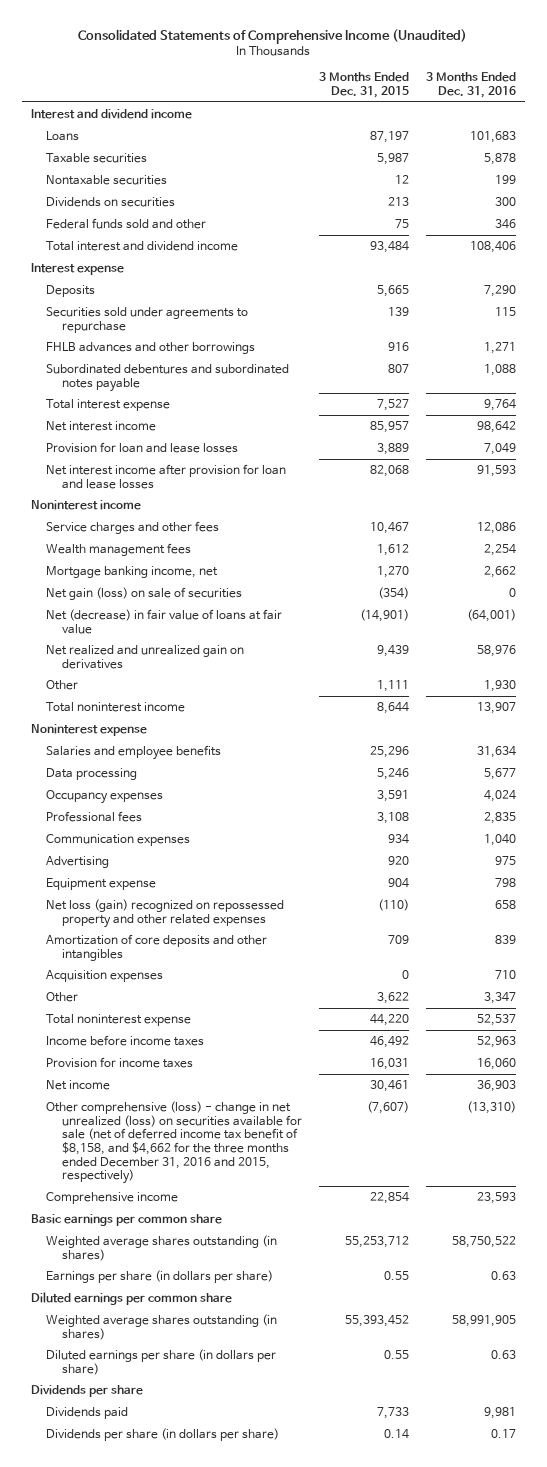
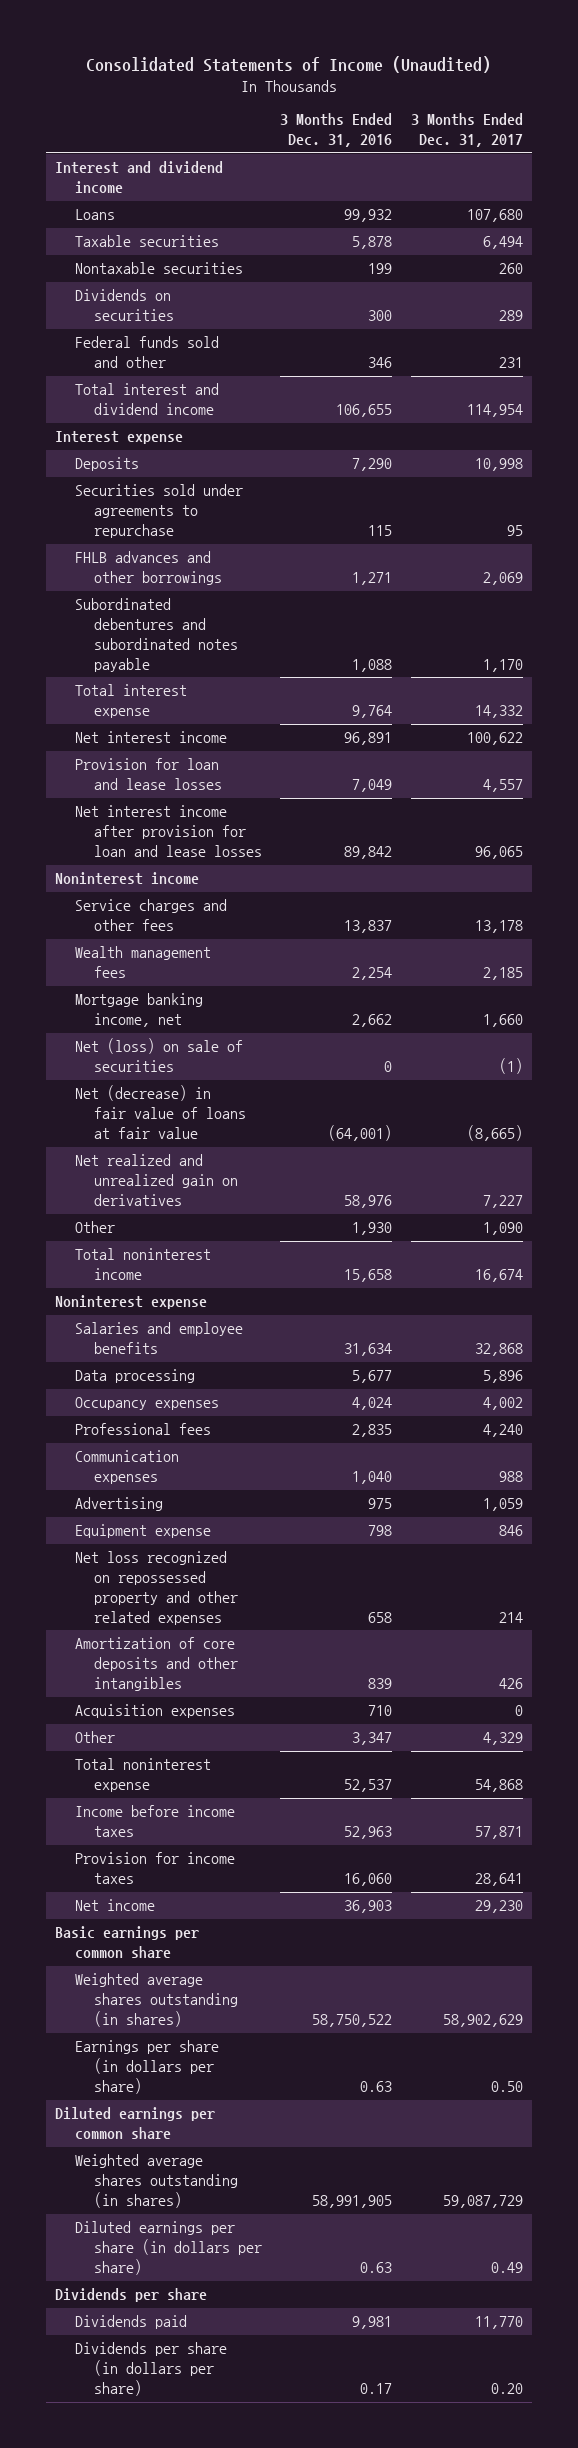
[78,28,468,44] Consolidated Statements of Comprehensive Income (Unaudited) -> [85,55,491,73] Consolidated Statements of Income (Unaudited)
[319,72,410,98] 3 Months Ended Dec. 31, 2015 -> none
none -> [410,113,523,148] 3 Months Ended Dec. 31, 2017
[470,131,517,144] 101,683 -> [344,209,393,223] 99,932
[470,241,517,254] 108,406 -> [336,404,393,418] 106,655
[477,421,517,434] 98,642 -> [344,732,393,746] 96,891
[477,465,517,478] 91,593 -> [344,845,393,859] 89,842
[477,522,517,535] 12,086 -> [344,920,393,934] 13,837
[46,587,243,601] Net gain (loss) on sale of securities -> [74,1038,243,1073] Net (loss) on sale of securities
[477,702,517,715] 13,907 -> [344,1269,393,1283] 15,658
[46,899,285,928] Net loss (gain) recognized on repossessed property and other related expenses -> [74,1551,239,1625] Net loss recognized on repossessed property and other related expenses
[46,1101,302,1185] Other comprehensive (loss) - change in net unrealized (loss) on securities available for sale (net of deferred income tax benefit of $8,158, and $4,662 for the three months ended December 31, 2016 and 2015, respectively) -> none
[46,1192,179,1205] Comprehensive income -> none

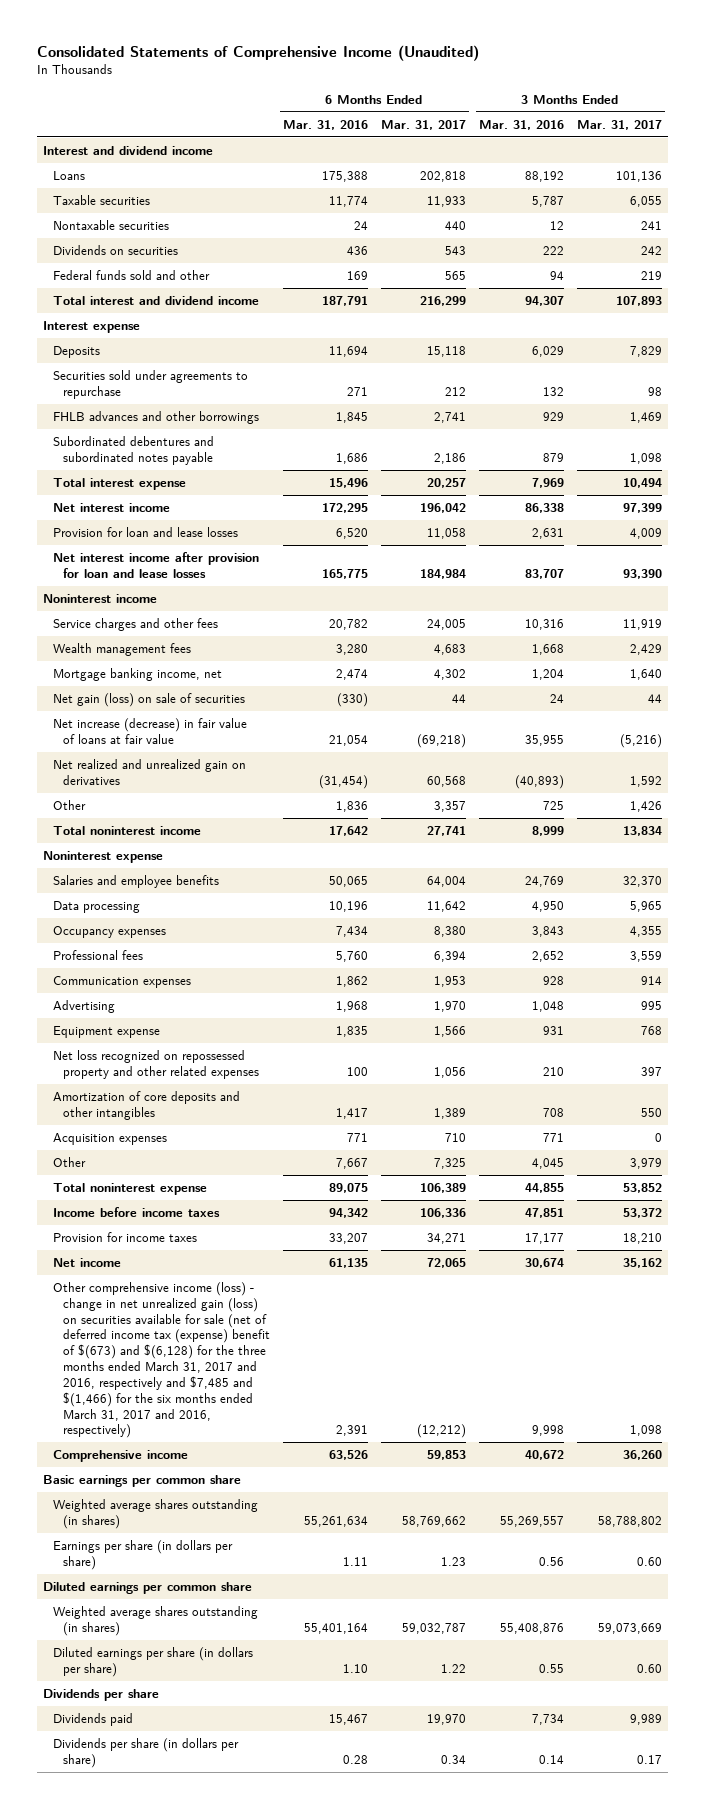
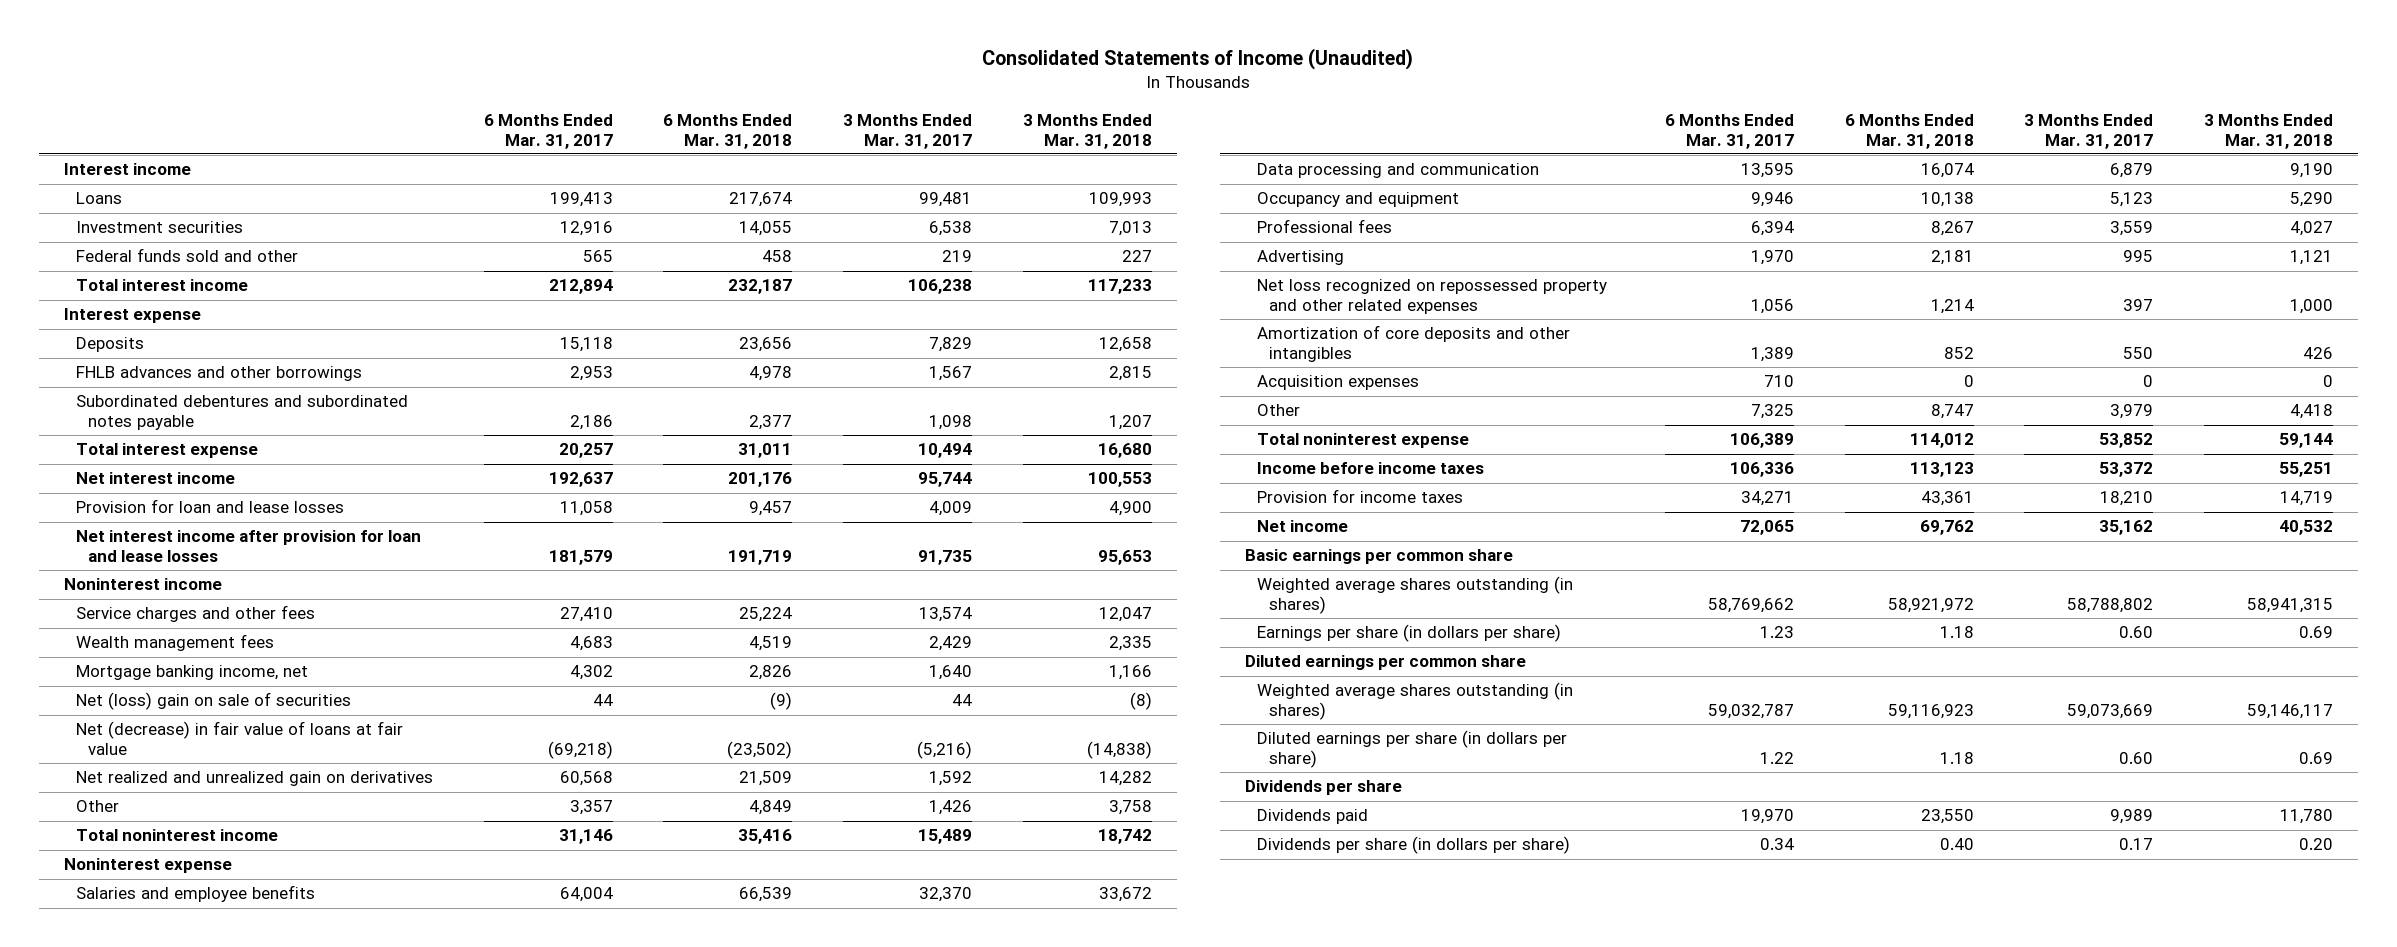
[36,44,479,61] Consolidated Statements of Comprehensive Income (Unaudited) -> [982,48,1414,71] Consolidated Statements of Income (Unaudited)
[283,119,369,130] Mar. 31, 2016 -> none
[478,119,564,130] Mar. 31, 2016 -> none
none -> [663,113,793,149] 6 Months Ended Mar. 31, 2018
none -> [1022,113,1152,149] 3 Months Ended Mar. 31, 2018
[53,194,151,205] Taxable securities -> none
[53,219,170,230] Nontaxable securities -> none
[53,244,179,255] Dividends on securities -> none
[43,145,214,155] Interest and dividend income -> [63,163,191,176] Interest income
[419,170,466,182] 202,818 -> [549,192,613,208] 199,413
[615,170,662,182] 101,136 -> [918,192,972,208] 99,481
none -> [75,221,243,234] Investment securities
[53,295,260,305] Total interest and dividend income -> [75,279,248,292] Total interest income
[419,295,466,306] 216,299 -> [548,279,613,295] 212,894
[615,295,662,306] 107,893 -> [907,279,972,295] 106,238
[53,369,249,399] Securities sold under agreements to repurchase -> none
[433,411,466,423] 2,741 -> [569,366,613,382] 2,953
[629,411,662,423] 1,469 -> [928,366,972,382] 1,567
[419,502,466,513] 196,042 -> [548,472,613,488] 192,637
[622,502,662,513] 97,399 -> [917,472,972,488] 95,744
[419,568,466,579] 184,984 -> [548,550,613,566] 181,579
[622,568,662,579] 93,390 -> [917,550,972,566] 91,735
[426,618,466,630] 24,005 -> [559,607,613,623] 27,410
[622,618,662,630] 11,919 -> [918,607,972,623] 13,574
[53,692,246,707] Net gain (loss) on sale of securities -> [75,692,351,711] Net (loss) gain on sale of securities
[53,717,248,744] Net increase (decrease) in fair value of loans at fair value -> [75,721,403,756] Net (decrease) in fair value of loans at fair value
[426,825,466,836] 27,741 -> [558,829,613,845] 31,146
[622,825,662,836] 13,834 -> [917,829,972,845] 15,489
[53,900,141,913] Data processing -> [1257,163,1540,179] Data processing and communication
[426,900,466,912] 11,642 -> [1740,163,1794,179] 13,595
[629,900,662,912] 5,965 -> [2110,163,2154,179] 6,879
[53,925,167,938] Occupancy expenses -> [1257,192,1460,208] Occupancy and equipment
[433,925,466,937] 8,380 -> [1750,192,1794,208] 9,946
[629,925,662,937] 4,355 -> [2110,192,2154,208] 5,123
[53,975,192,988] Communication expenses -> none
[53,1025,161,1038] Equipment expense -> none
[53,1281,271,1439] Other comprehensive income (loss) - change in net unrealized gain (loss) on securities available for sale (net of deferred income tax (expense) benefit of $(673) and $(6,128) for the three months ended March 31, 2017 and 2016, respectively and $7,485 and $(1,466) for the six months ended March 31, 2017 and 2016, respectively) -> none
[53,1449,189,1462] Comprehensive income -> none

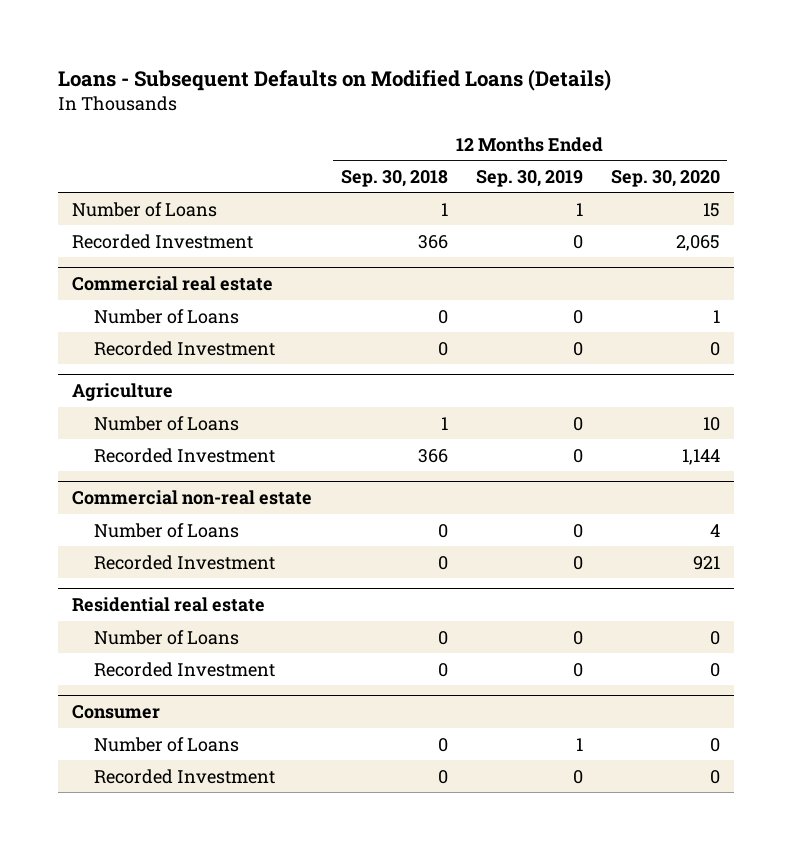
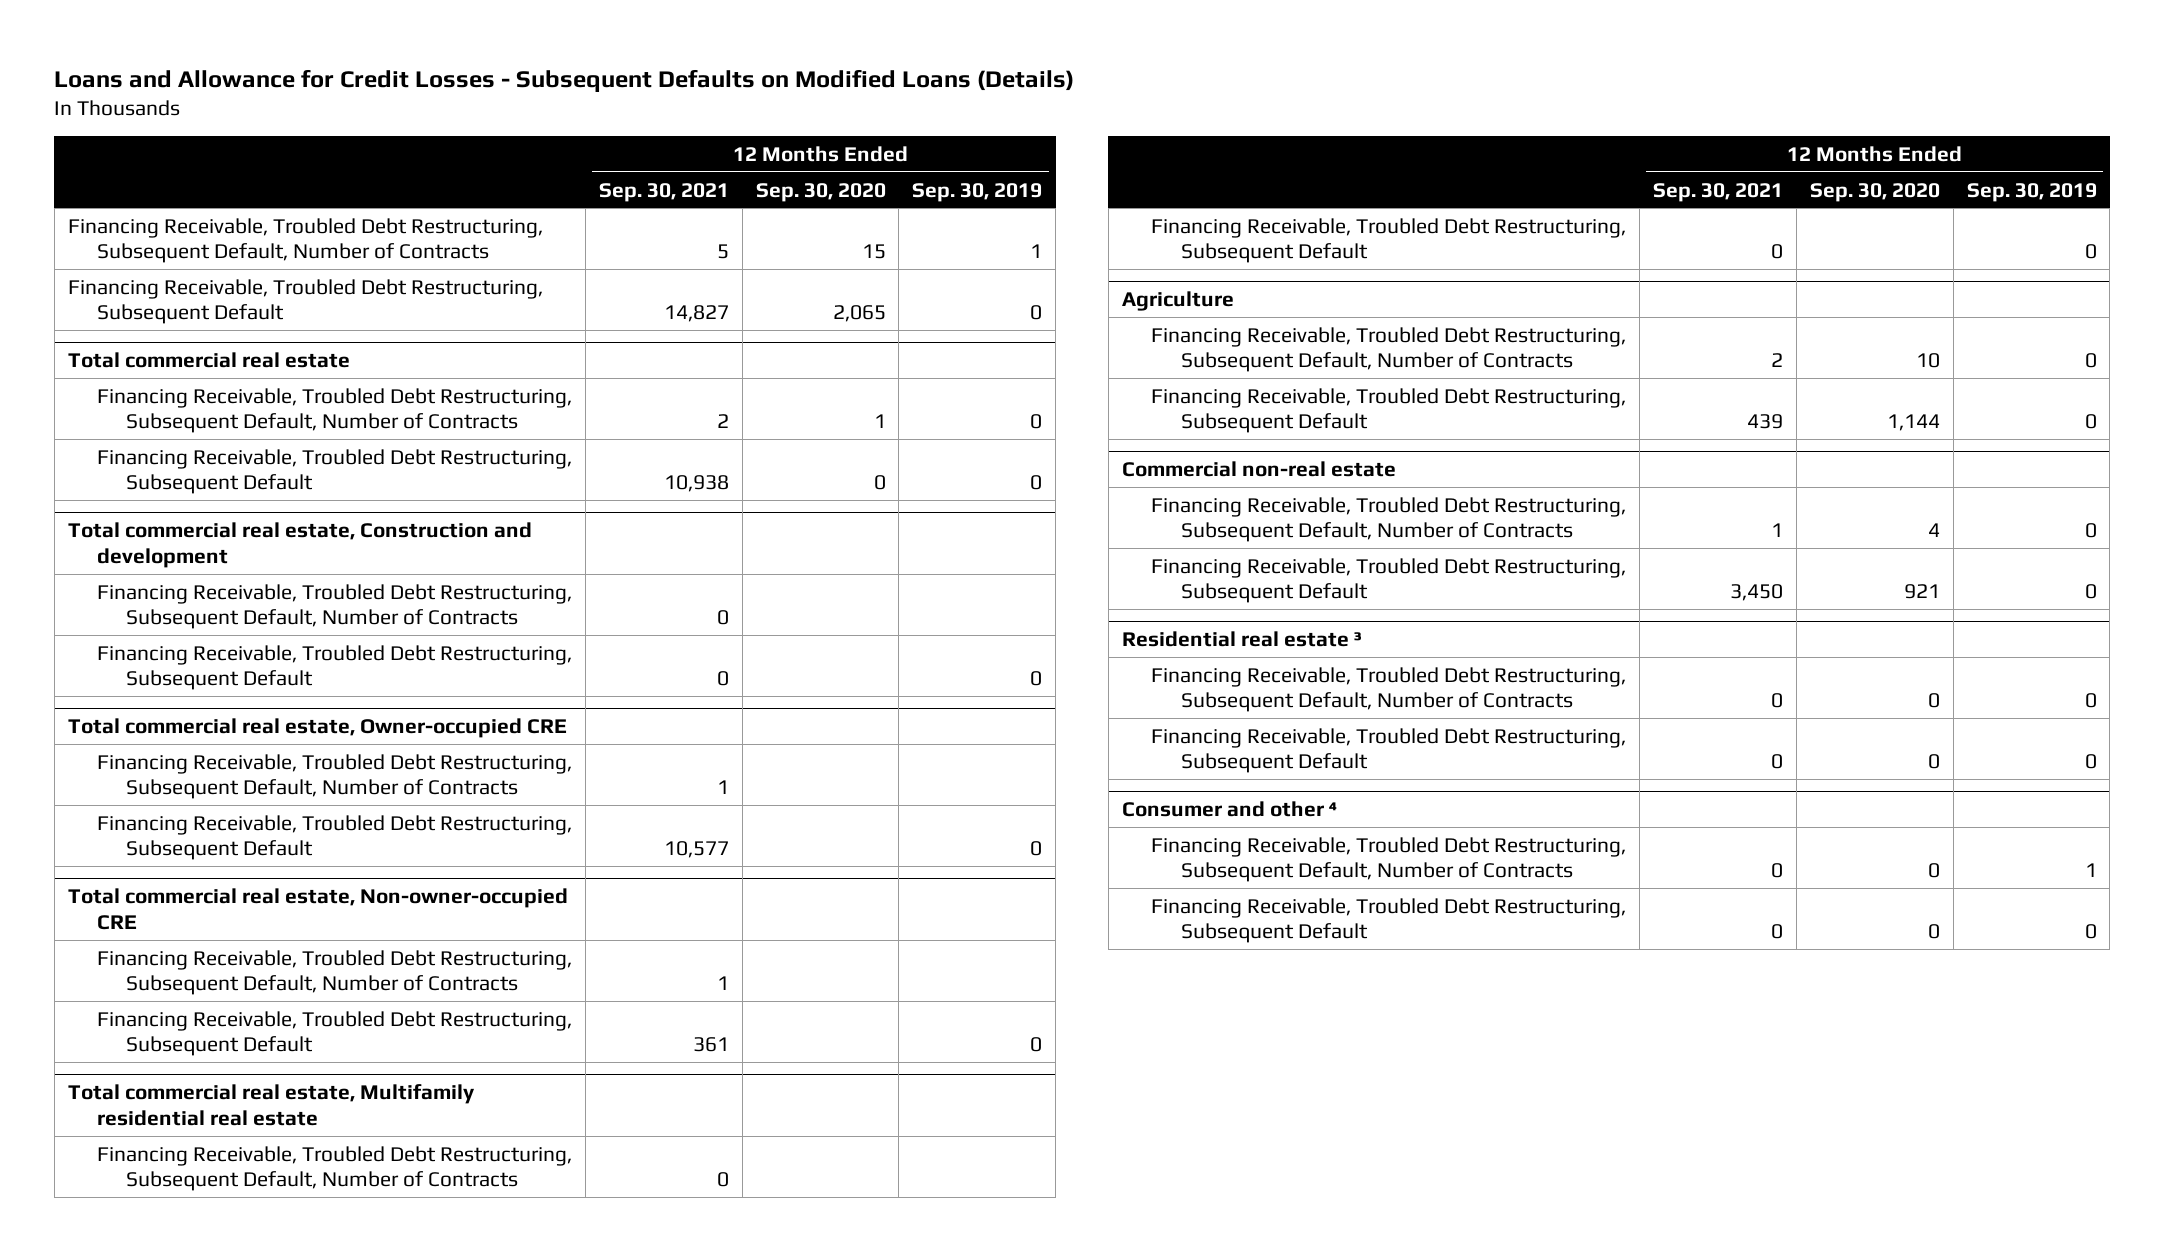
[58,68,612,91] Loans - Subsequent Defaults on Modified Loans (Details) -> [54,68,1075,92] Loans and Allowance for Credit Losses - Subsequent Defaults on Modified Loans (Details)
[340,169,448,187] Sep. 30, 2018 -> none
none -> [598,182,729,202] Sep. 30, 2021
[72,201,218,217] Number of Loans -> [67,217,543,264] Financing Receivable, Troubled Debt Restructuring, Subsequent Default, Number of Contracts
[72,233,254,249] Recorded Investment -> [67,278,543,325] Financing Receivable, Troubled Debt Restructuring, Subsequent Default
[72,276,274,292] Commercial real estate -> [67,352,350,369] Total commercial real estate
[93,308,239,324] Number of Loans -> [96,387,572,434] Financing Receivable, Troubled Debt Restructuring, Subsequent Default, Number of Contracts
[93,340,275,356] Recorded Investment -> [96,448,572,495] Financing Receivable, Troubled Debt Restructuring, Subsequent Default
none -> [67,522,532,568] Total commercial real estate, Construction and development
none -> [96,583,572,630] Financing Receivable, Troubled Debt Restructuring, Subsequent Default, Number of Contracts
none -> [96,644,572,691] Financing Receivable, Troubled Debt Restructuring, Subsequent Default
none -> [67,718,567,739] Total commercial real estate, Owner-occupied CRE
none -> [96,753,572,800] Financing Receivable, Troubled Debt Restructuring, Subsequent Default, Number of Contracts
none -> [96,814,572,861] Financing Receivable, Troubled Debt Restructuring, Subsequent Default
none -> [67,888,568,930] Total commercial real estate, Non-owner-occupied CRE
none -> [96,949,572,996] Financing Receivable, Troubled Debt Restructuring, Subsequent Default, Number of Contracts
none -> [96,1010,572,1057] Financing Receivable, Troubled Debt Restructuring, Subsequent Default
none -> [67,1084,475,1126] Total commercial real estate, Multifamily residential real estate
none -> [96,1145,572,1192] Financing Receivable, Troubled Debt Restructuring, Subsequent Default, Number of Contracts
none -> [1151,217,1627,264] Financing Receivable, Troubled Debt Restructuring, Subsequent Default
[93,415,239,431] Number of Loans -> [1151,326,1627,373] Financing Receivable, Troubled Debt Restructuring, Subsequent Default, Number of Contracts
[93,447,275,463] Recorded Investment -> [1151,387,1627,434] Financing Receivable, Troubled Debt Restructuring, Subsequent Default
[93,522,239,538] Number of Loans -> [1151,496,1627,543] Financing Receivable, Troubled Debt Restructuring, Subsequent Default, Number of Contracts
[93,554,275,570] Recorded Investment -> [1151,557,1627,604] Financing Receivable, Troubled Debt Restructuring, Subsequent Default
[72,597,266,613] Residential real estate -> [1121,631,1362,648] Residential real estate ³
[93,629,239,645] Number of Loans -> [1151,666,1627,713] Financing Receivable, Troubled Debt Restructuring, Subsequent Default, Number of Contracts
[93,661,275,677] Recorded Investment -> [1151,727,1627,774] Financing Receivable, Troubled Debt Restructuring, Subsequent Default
[72,705,161,720] Consumer -> [1121,801,1337,818] Consumer and other ⁴
[93,736,239,752] Number of Loans -> [1151,836,1627,883] Financing Receivable, Troubled Debt Restructuring, Subsequent Default, Number of Contracts
[93,768,275,784] Recorded Investment -> [1151,897,1627,944] Financing Receivable, Troubled Debt Restructuring, Subsequent Default

